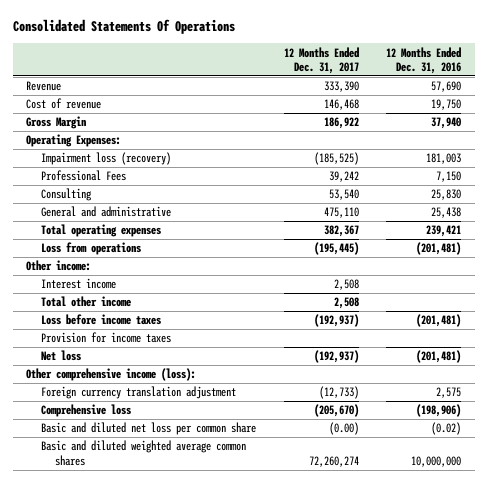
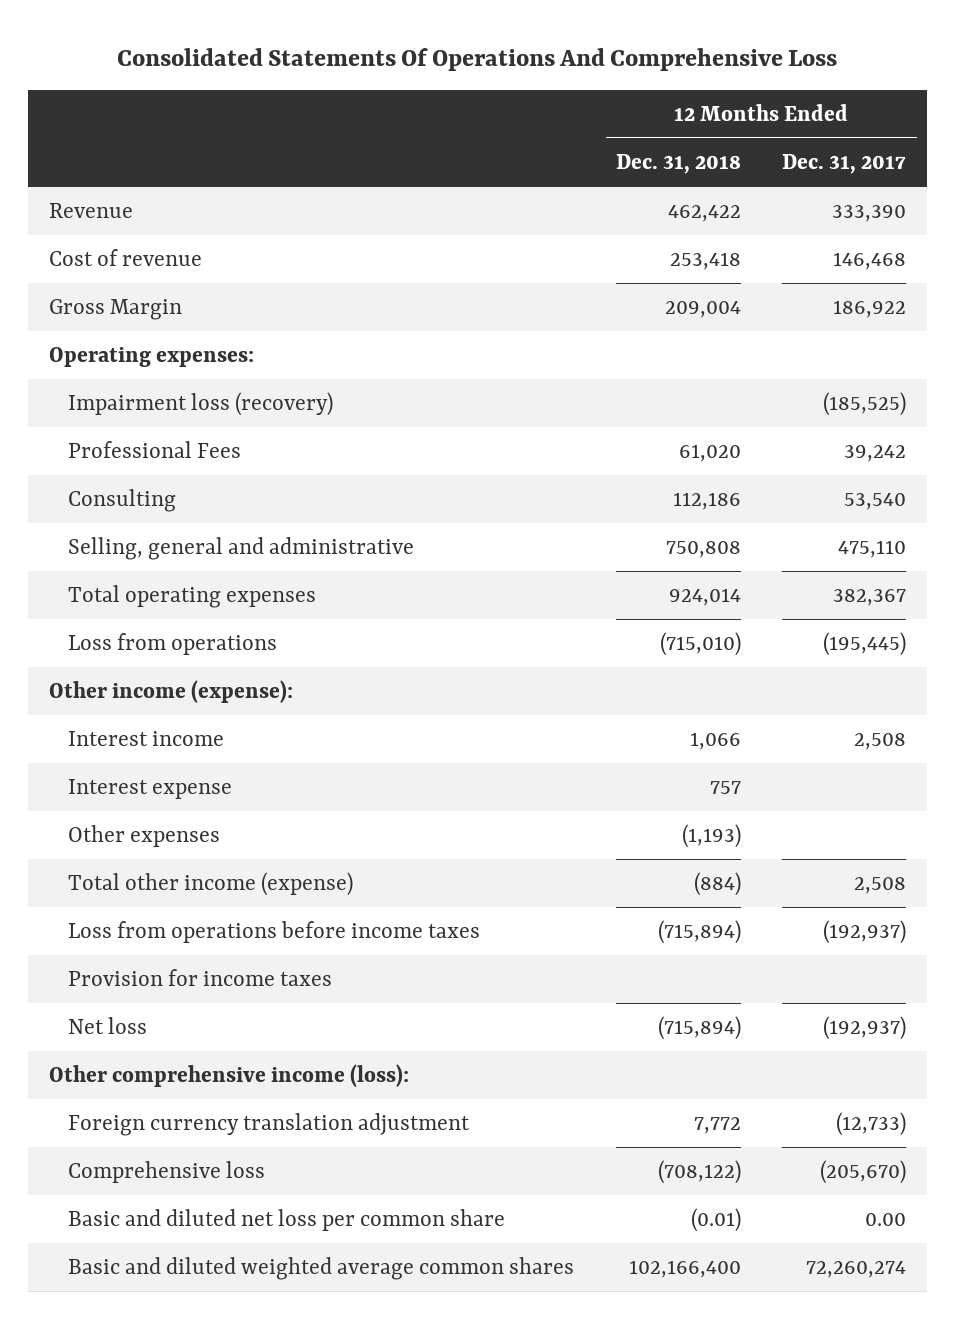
[12,19,235,35] Consolidated Statements Of Operations -> [117,47,838,71] Consolidated Statements Of Operations And Comprehensive Loss
[386,46,462,74] 12 Months Ended Dec. 31, 2016 -> none
none -> [615,153,741,174] Dec. 31, 2018
[26,134,122,148] Operating Expenses: -> [48,346,254,367] Operating expenses:
[40,206,171,218] General and administrative -> [68,536,415,560] Selling, general and administrative
[26,260,92,272] Other income: -> [48,679,293,703] Other income (expense):
none -> [68,778,233,799] Interest expense
none -> [68,824,221,847] Other expenses
[40,296,131,308] Total other income -> [68,871,354,896] Total other income (expense)
[40,314,161,326] Loss before income taxes -> [68,920,481,943] Loss from operations before income taxes
[328,422,359,436] (0.00) -> [865,1212,907,1226] 0.00

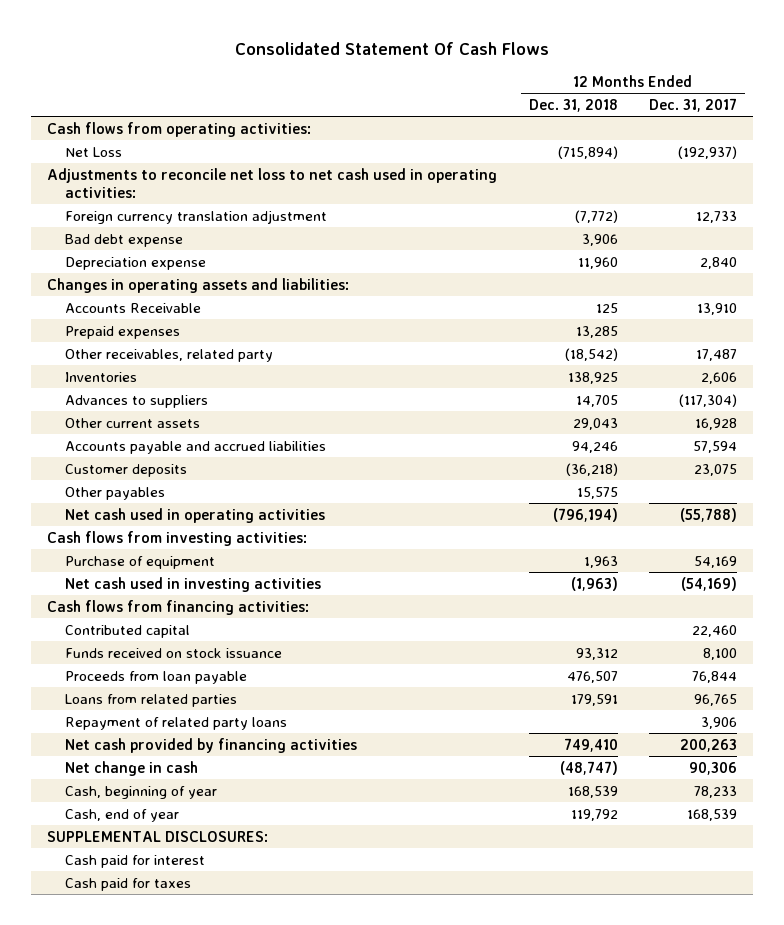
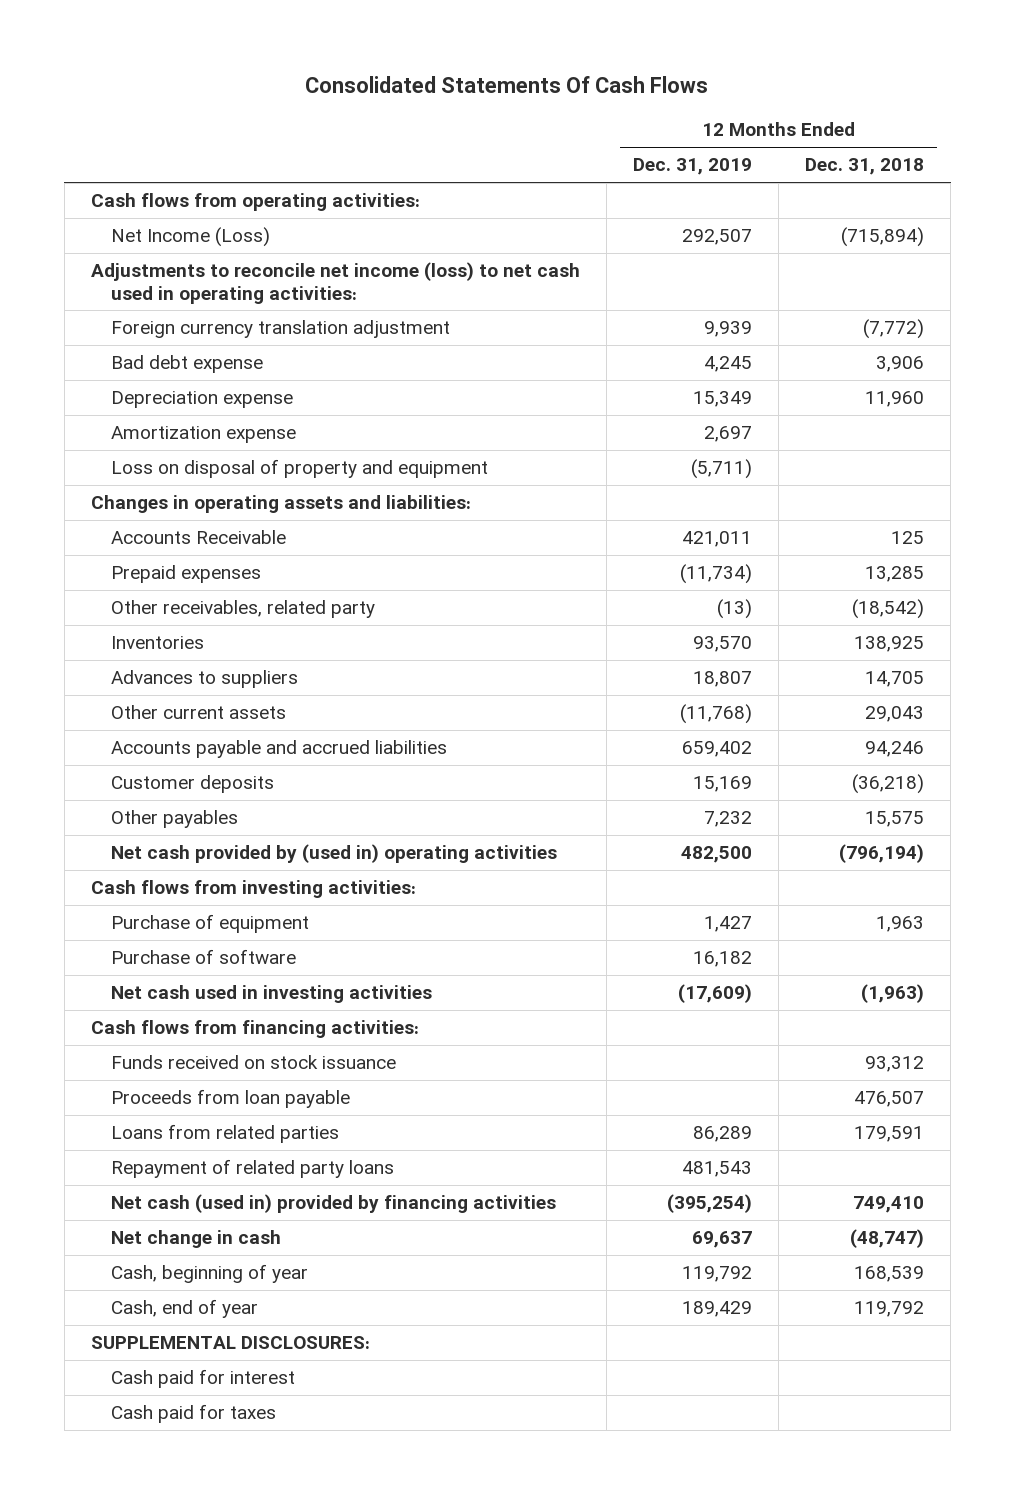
[235,41,550,55] Consolidated Statement Of Cash Flows -> [305,76,709,94] Consolidated Statements Of Cash Flows
[649,97,738,112] Dec. 31, 2017 -> none
none -> [632,158,752,176] Dec. 31, 2019
[64,146,122,157] Net Loss -> [110,227,270,248] Net Income (Loss)
[47,167,498,198] Adjustments to reconcile net loss to net cash used in operating activities: -> [90,262,580,304] Adjustments to reconcile net income (loss) to net cash used in operating activities:
none -> [110,426,296,444] Amortization expense
none -> [110,459,488,479] Loss on disposal of property and equipment
[64,507,325,523] Net cash used in operating activities -> [110,844,557,864] Net cash provided by (used in) operating activities
none -> [110,949,296,965] Purchase of software
[64,624,190,638] Contributed capital -> none
[64,737,357,753] Net cash provided by financing activities -> [110,1194,556,1214] Net cash (used in) provided by financing activities

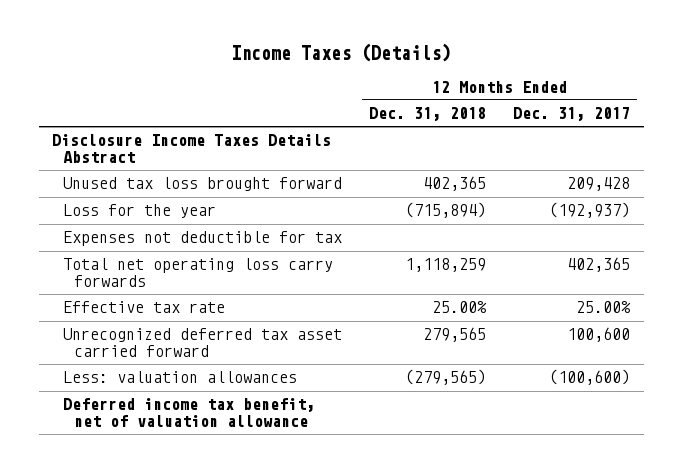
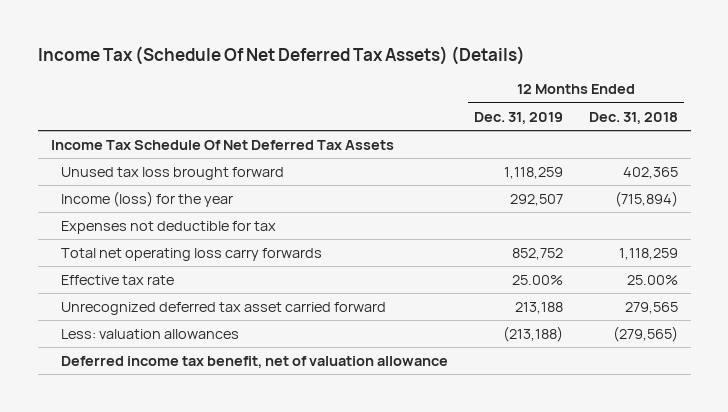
[231,42,452,62] Income Taxes (Details) -> [37,45,525,65] Income Tax (Schedule Of Net Deferred Tax Assets) (Details)
[513,107,631,122] Dec. 31, 2017 -> none
none -> [474,111,564,124] Dec. 31, 2019
[52,134,332,164] Disclosure Income Taxes Details Abstract -> none
none -> [50,140,394,151] Income Tax Schedule Of Net Deferred Tax Assets
[63,204,217,219] Loss for the year -> [61,191,234,208] Income (loss) for the year

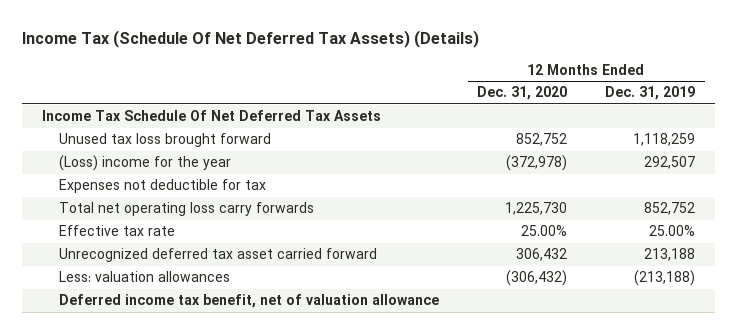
[588,111,678,124] Dec. 31, 2018 -> none
none -> [477,86,568,101] Dec. 31, 2020
[61,191,234,208] Income (loss) for the year -> [58,155,231,172] (Loss) income for the year

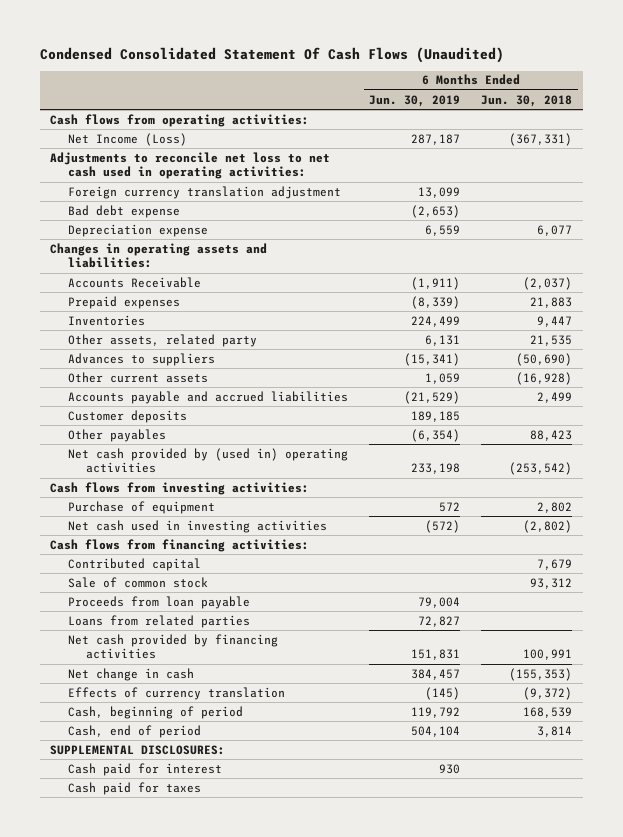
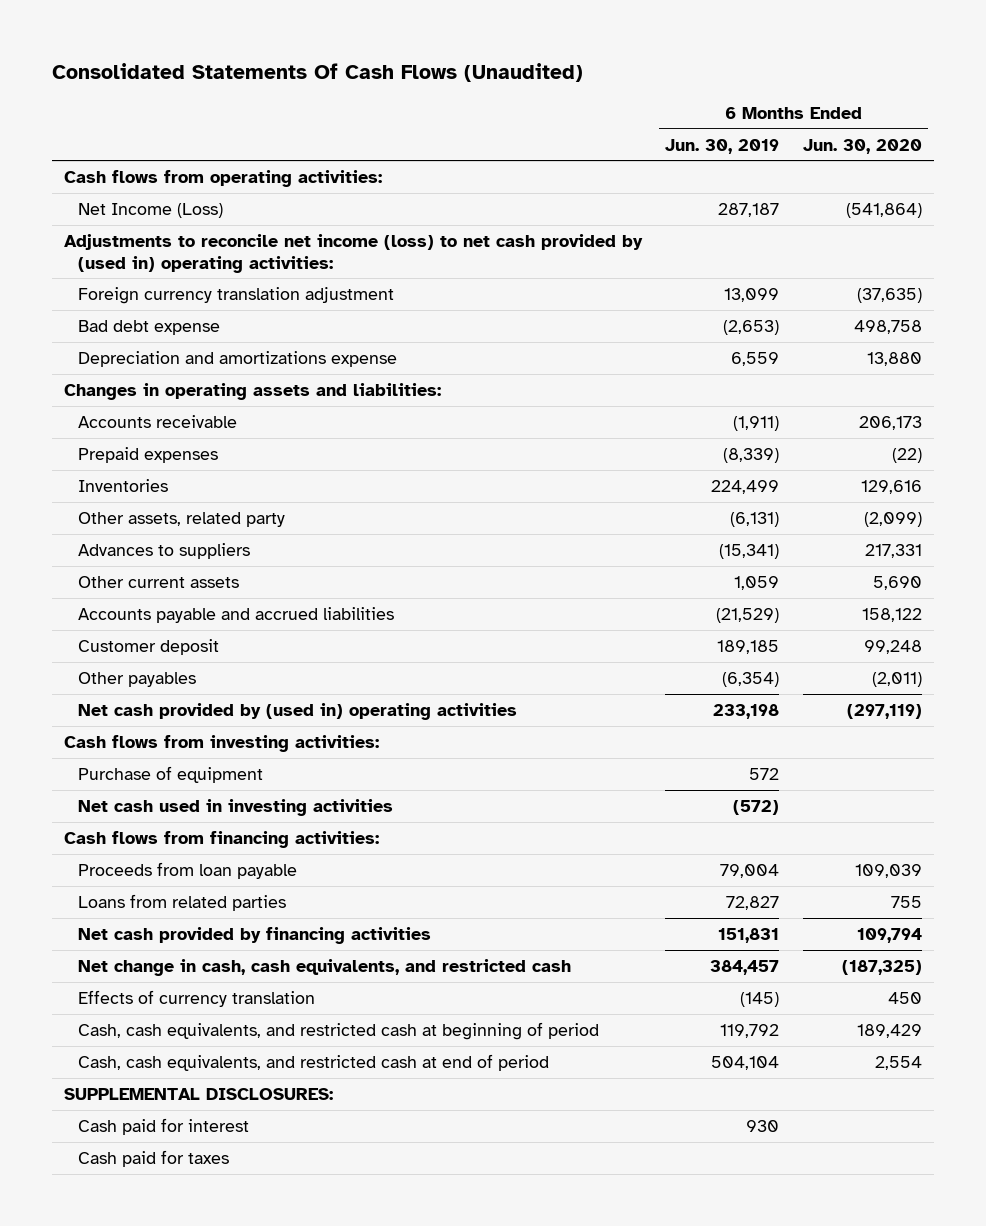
[39,46,504,63] Condensed Consolidated Statement Of Cash Flows (Unaudited) -> [51,63,583,83] Consolidated Statements Of Cash Flows (Unaudited)
[481,94,573,107] Jun. 30, 2018 -> none
none -> [803,138,923,154] Jun. 30, 2020
[50,151,331,180] Adjustments to reconcile net loss to net cash used in operating activities: -> [63,233,643,273] Adjustments to reconcile net income (loss) to net cash provided by (used in) operating activities:
[67,223,208,237] Depreciation expense -> [77,350,397,367] Depreciation and amortizations expense
[67,276,201,288] Accounts Receivable -> [77,414,237,428] Accounts receivable
[425,334,461,346] 6,131 -> [730,511,780,527] (6,131)
[67,409,187,423] Customer deposits -> [77,638,219,655] Customer deposit
[67,557,201,571] Contributed capital -> none
[67,576,208,588] Sale of common stock -> none
[67,667,194,681] Net change in cash -> [77,958,571,976] Net change in cash, cash equivalents, and restricted cash
[67,705,243,719] Cash, beginning of period -> [77,1021,599,1040] Cash, cash equivalents, and restricted cash at beginning of period
[67,724,201,738] Cash, end of period -> [77,1053,549,1071] Cash, cash equivalents, and restricted cash at end of period

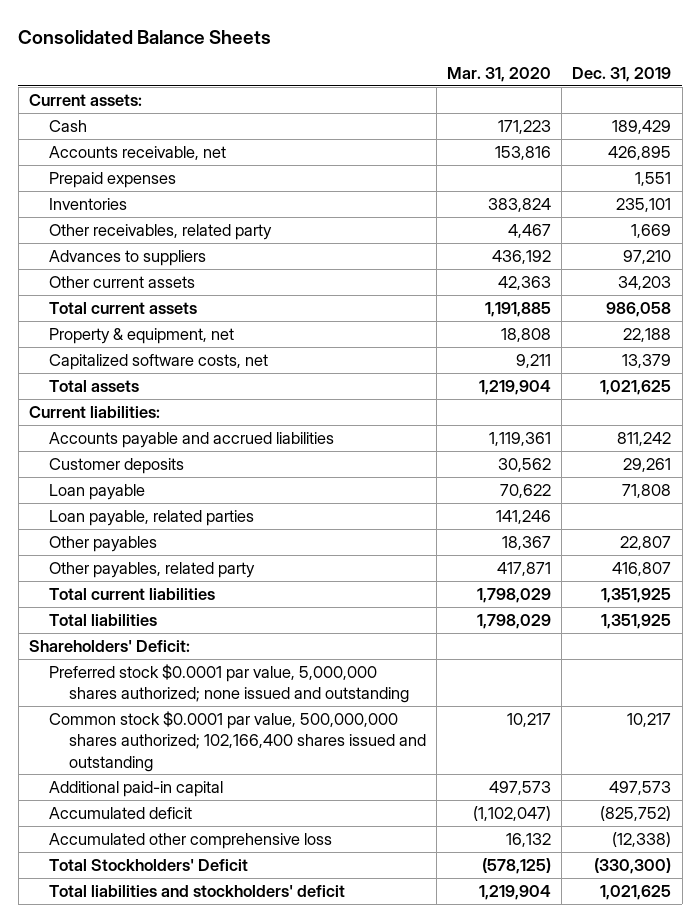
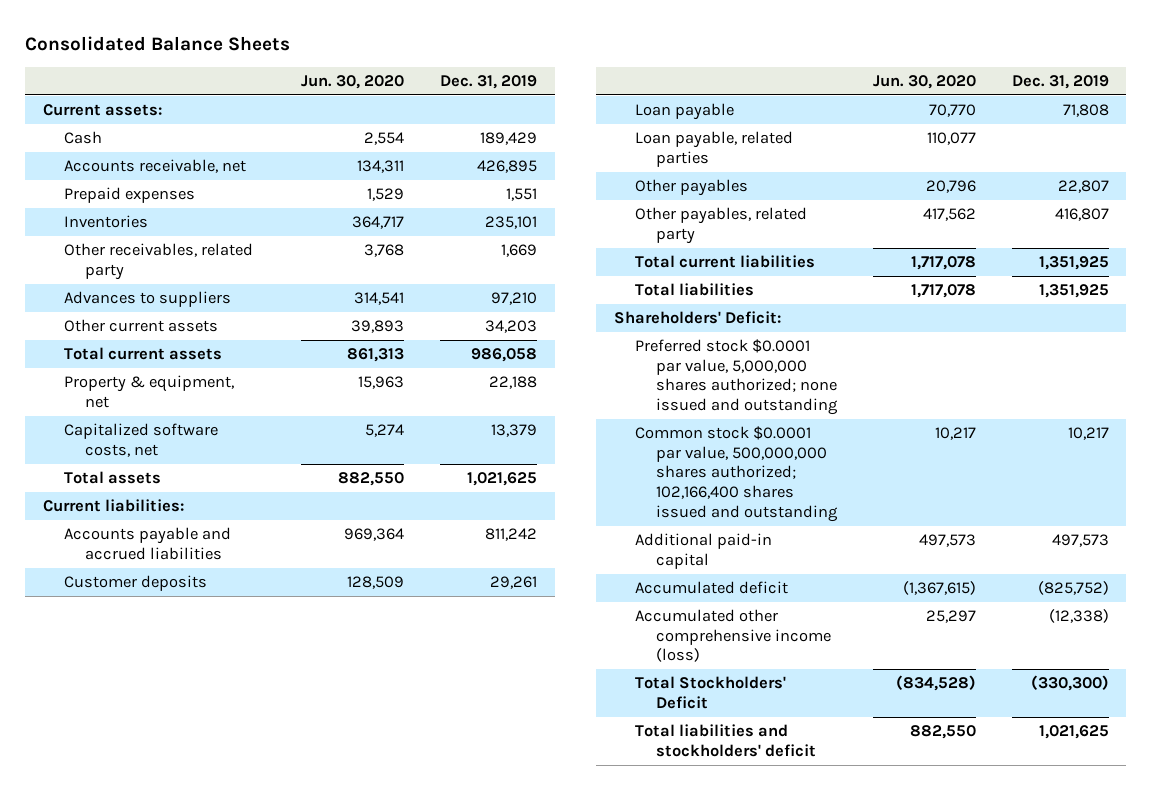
[447,67,552,83] Mar. 31, 2020 -> none
none -> [301,75,405,90] Jun. 30, 2020
[48,832,332,849] Accumulated other comprehensive loss -> [635,609,832,663] Accumulated other comprehensive income (loss)

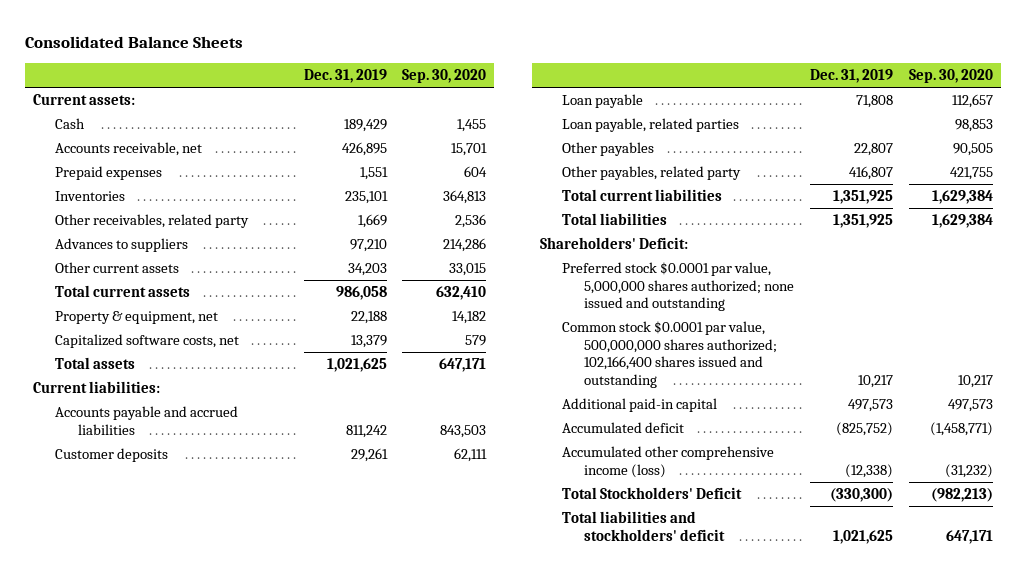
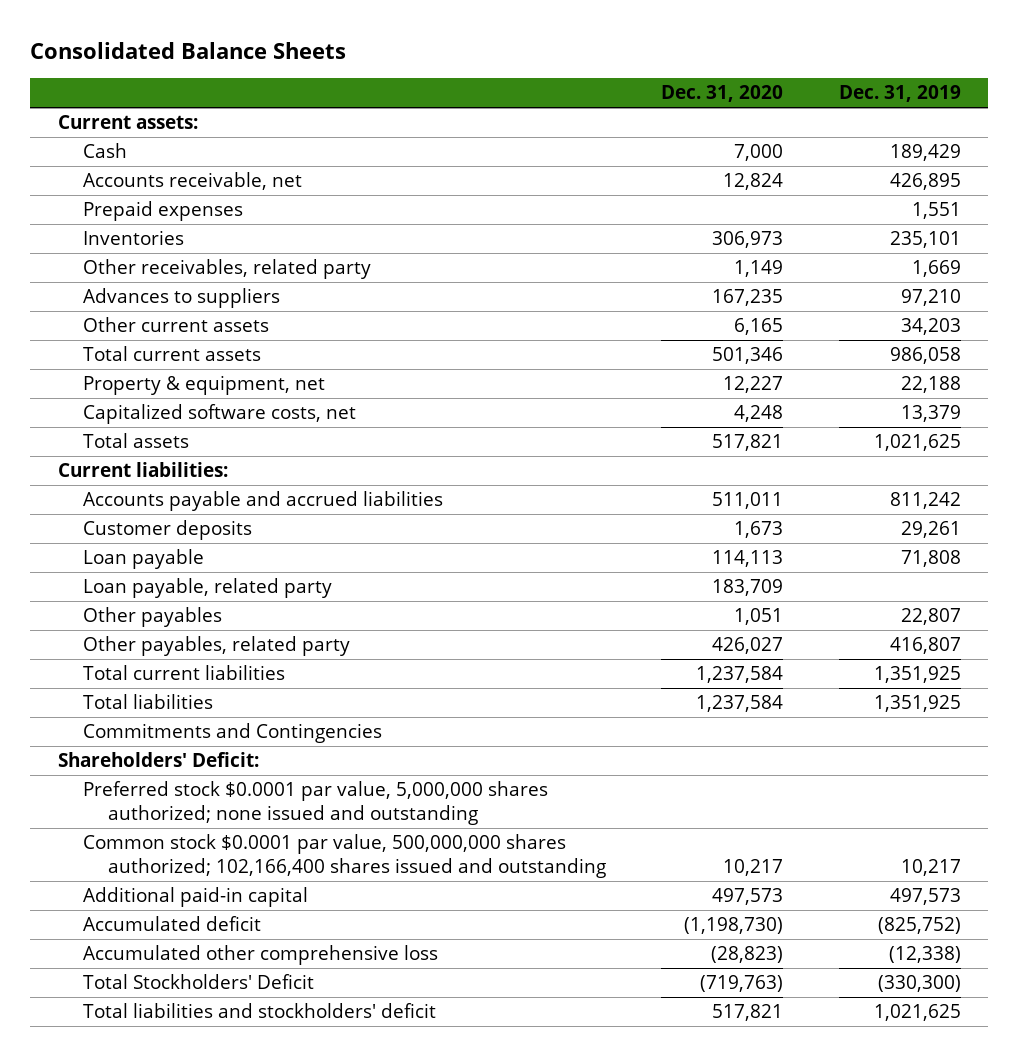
[402,69,487,84] Sep. 30, 2020 -> none
none -> [661,85,784,103] Dec. 31, 2020
[561,118,739,133] Loan payable, related parties -> [82,578,332,599] Loan payable, related party
none -> [82,723,382,744] Commitments and Contingencies
[561,446,774,478] Accumulated other comprehensive income (loss) -> [82,945,438,966] Accumulated other comprehensive loss

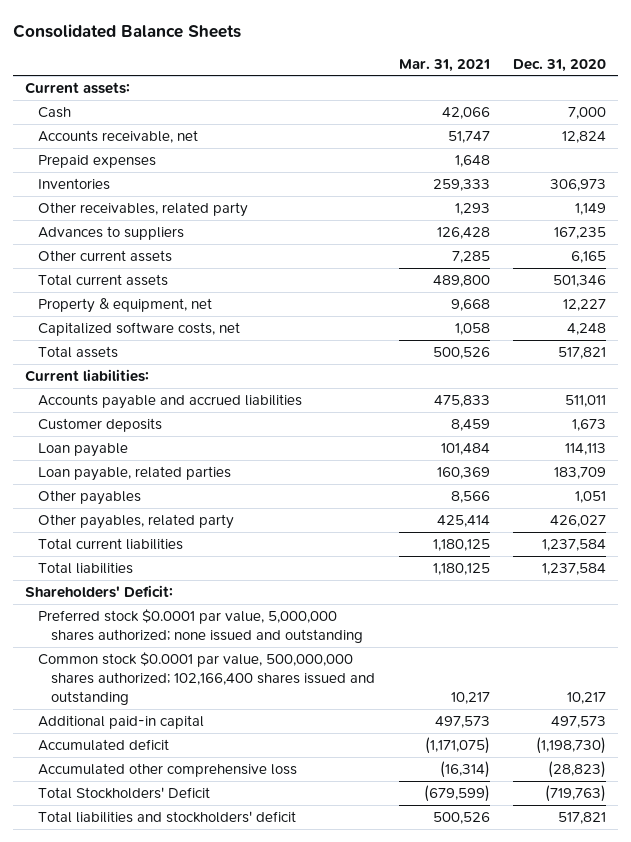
[838,85,961,103] Dec. 31, 2019 -> none
none -> [398,58,490,72] Mar. 31, 2021
[82,578,332,599] Loan payable, related party -> [38,466,232,482] Loan payable, related parties
[82,723,382,744] Commitments and Contingencies -> none

